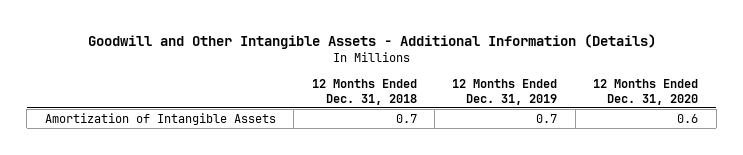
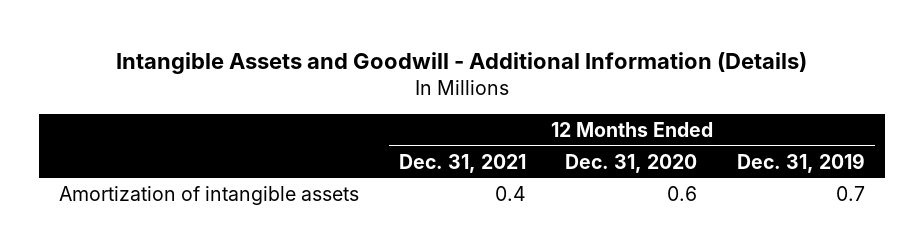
[87,33,656,49] Goodwill and Other Intangible Assets - Additional Information (Details) -> [116,51,808,74] Intangible Assets and Goodwill - Additional Information (Details)
[311,79,417,105] 12 Months Ended Dec. 31, 2018 -> none
none -> [398,153,526,173] Dec. 31, 2021
[44,112,276,125] Amortization of Intangible Assets -> [58,185,359,205] Amortization of intangible assets

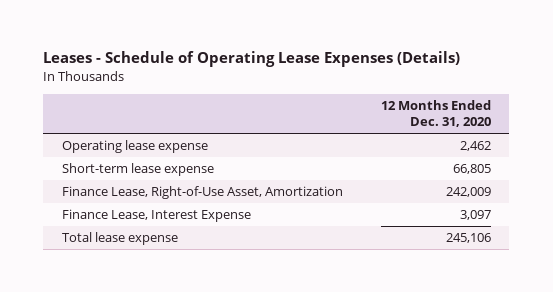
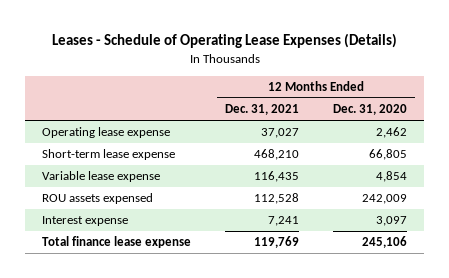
none -> [225,104,300,116] Dec. 31, 2021
none -> [42,171,161,183] Variable lease expense
[62,186,344,200] Finance Lease, Right-of-Use Asset, Amortization -> [42,193,154,205] ROU assets expensed
[62,209,252,223] Finance Lease, Interest Expense -> [42,216,129,227] Interest expense
[62,232,179,246] Total lease expense -> [42,236,192,249] Total finance lease expense

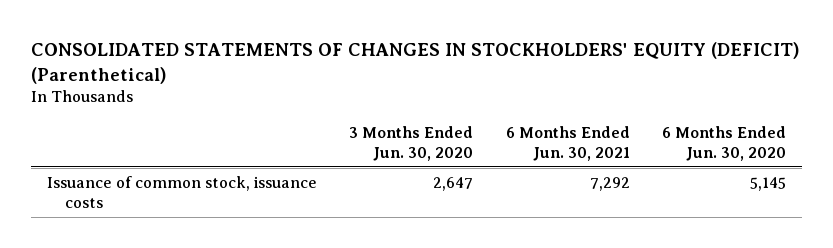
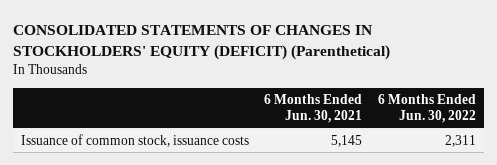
[349,125,474,161] 3 Months Ended Jun. 30, 2020 -> none
[661,125,786,161] 6 Months Ended Jun. 30, 2020 -> none
none -> [377,93,476,124] 6 Months Ended Jun. 30, 2022
[589,176,630,191] 7,292 -> [331,135,363,148] 5,145

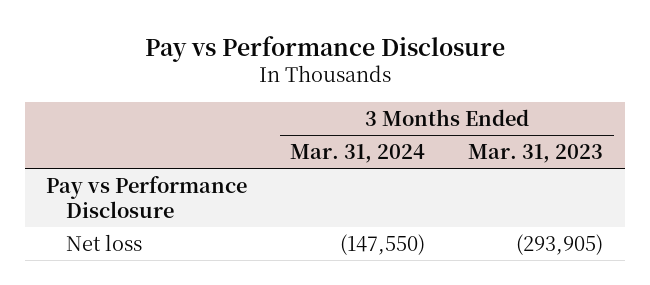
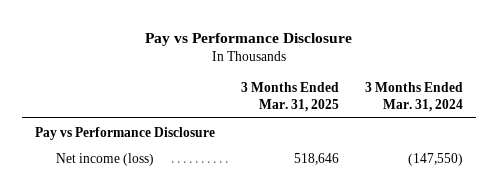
[468,143,604,163] Mar. 31, 2023 -> none
none -> [240,81,339,112] 3 Months Ended Mar. 31, 2025
[66,233,143,251] Net loss -> [56,152,155,166] Net income (loss)

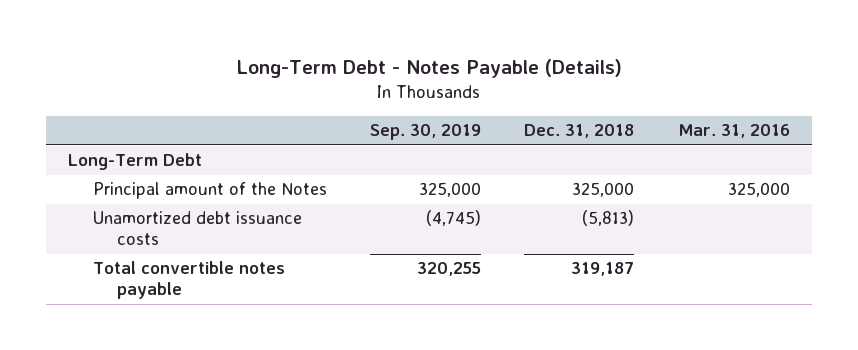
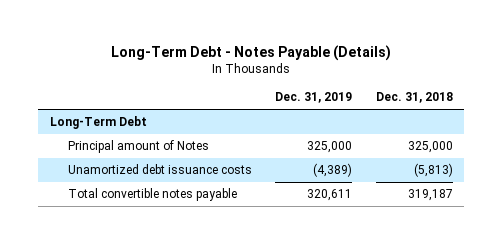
[370,124,482,141] Sep. 30, 2019 -> none
[677,124,790,139] Mar. 31, 2016 -> none
none -> [275,92,353,104] Dec. 31, 2019
[92,182,327,200] Principal amount of the Notes -> [68,140,210,154] Principal amount of Notes

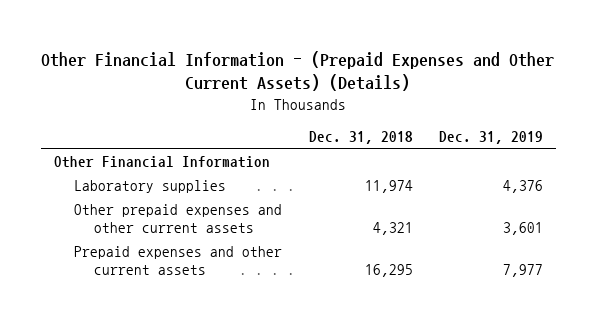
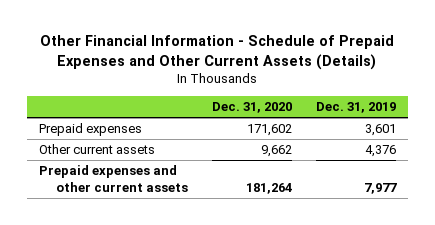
[41,50,555,92] Other Financial Information - (Prepaid Expenses and Other Current Assets) (Details) -> [40,35,395,71] Other Financial Information - Schedule of Prepaid Expenses and Other Current Assets (Details)
[308,131,413,145] Dec. 31, 2018 -> none
none -> [211,102,292,114] Dec. 31, 2020
[54,156,271,169] Other Financial Information -> none
[74,180,227,194] Laboratory supplies -> none
none -> [38,123,142,137] Prepaid expenses
[74,204,283,233] Other prepaid expenses and other current assets -> [38,144,155,155] Other current assets
[502,221,543,235] 3,601 -> [365,145,397,158] 4,376

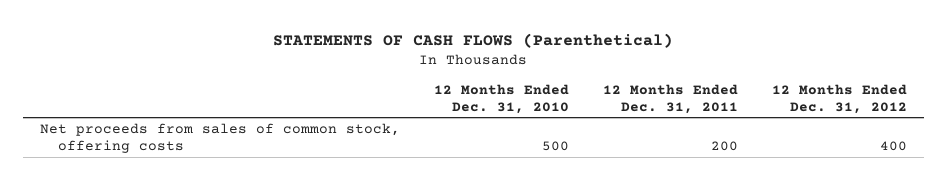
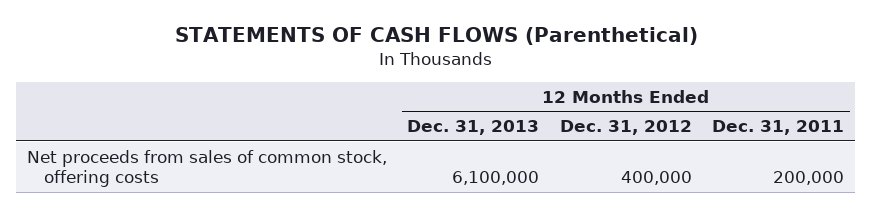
[433,83,569,114] 12 Months Ended Dec. 31, 2010 -> none
none -> [407,120,540,136] Dec. 31, 2013
[710,140,738,151] 200 -> [773,171,845,186] 200,000
[879,140,907,151] 400 -> [620,171,692,186] 400,000

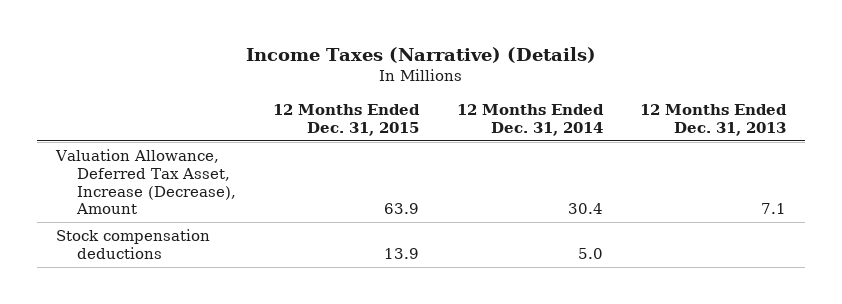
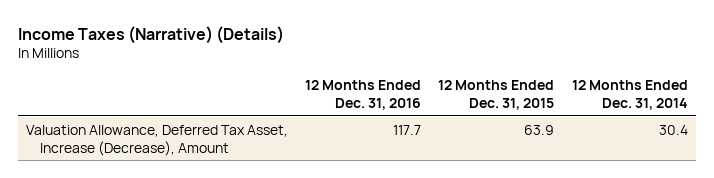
[639,104,787,137] 12 Months Ended Dec. 31, 2013 -> none
none -> [305,80,422,111] 12 Months Ended Dec. 31, 2016
[56,228,211,259] Stock compensation deductions -> none

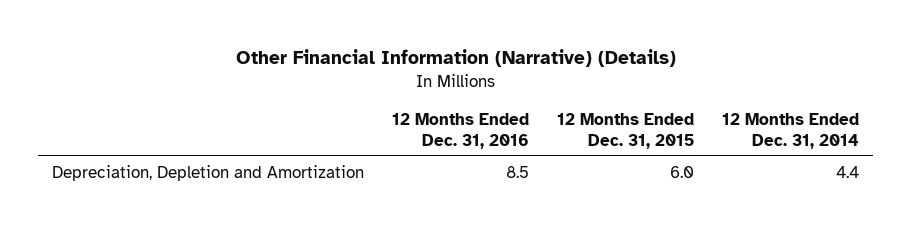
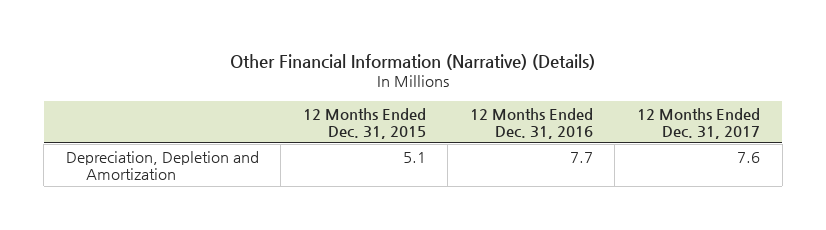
[722,112,860,150] 12 Months Ended Dec. 31, 2014 -> none
none -> [637,107,761,139] 12 Months Ended Dec. 31, 2017
[506,166,530,179] 8.5 -> [569,151,593,163] 7.7
[670,166,695,179] 6.0 -> [402,151,426,163] 5.1

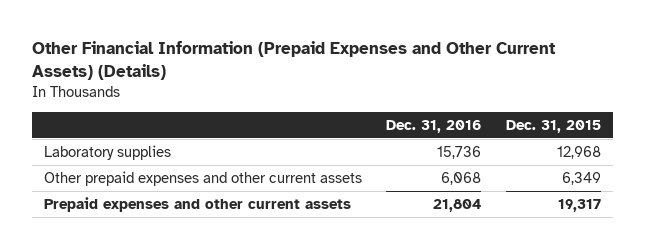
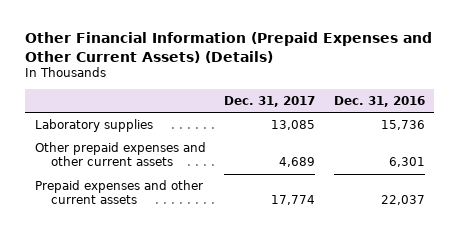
[505,119,601,133] Dec. 31, 2015 -> none
none -> [224,95,316,107] Dec. 31, 2017
[441,171,482,185] 6,068 -> [389,157,426,168] 6,301
[433,198,482,212] 21,804 -> [381,195,426,206] 22,037

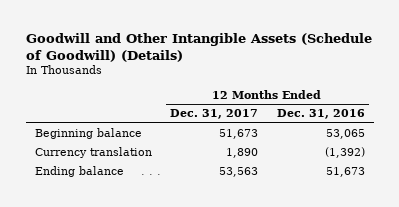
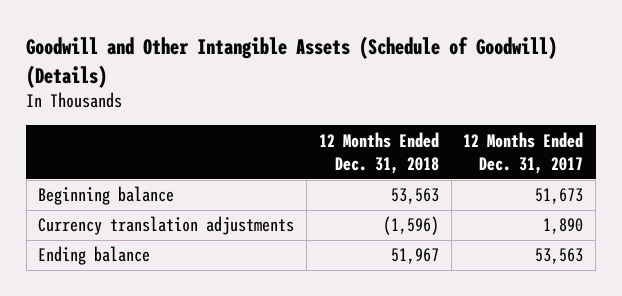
[276,109,365,120] Dec. 31, 2016 -> none
none -> [318,131,439,175] 12 Months Ended Dec. 31, 2018
[34,147,152,159] Currency translation -> [38,216,295,236] Currency translation adjustments

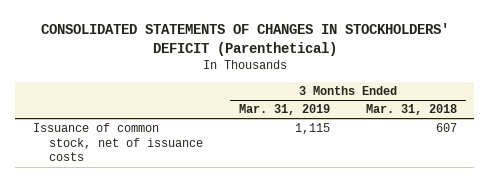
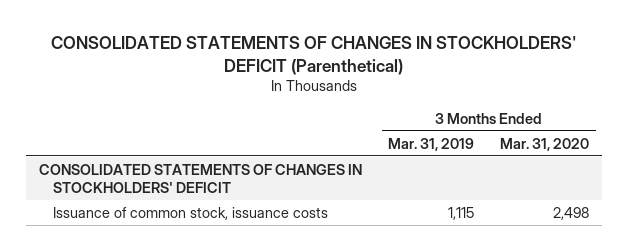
[365,104,457,116] Mar. 31, 2018 -> none
none -> [500,137,590,151] Mar. 31, 2020
none -> [39,163,363,193] CONSOLIDATED STATEMENTS OF CHANGES IN STOCKHOLDERS' DEFICIT
[33,123,203,162] Issuance of common stock, net of issuance costs -> [53,206,329,220] Issuance of common stock, issuance costs

